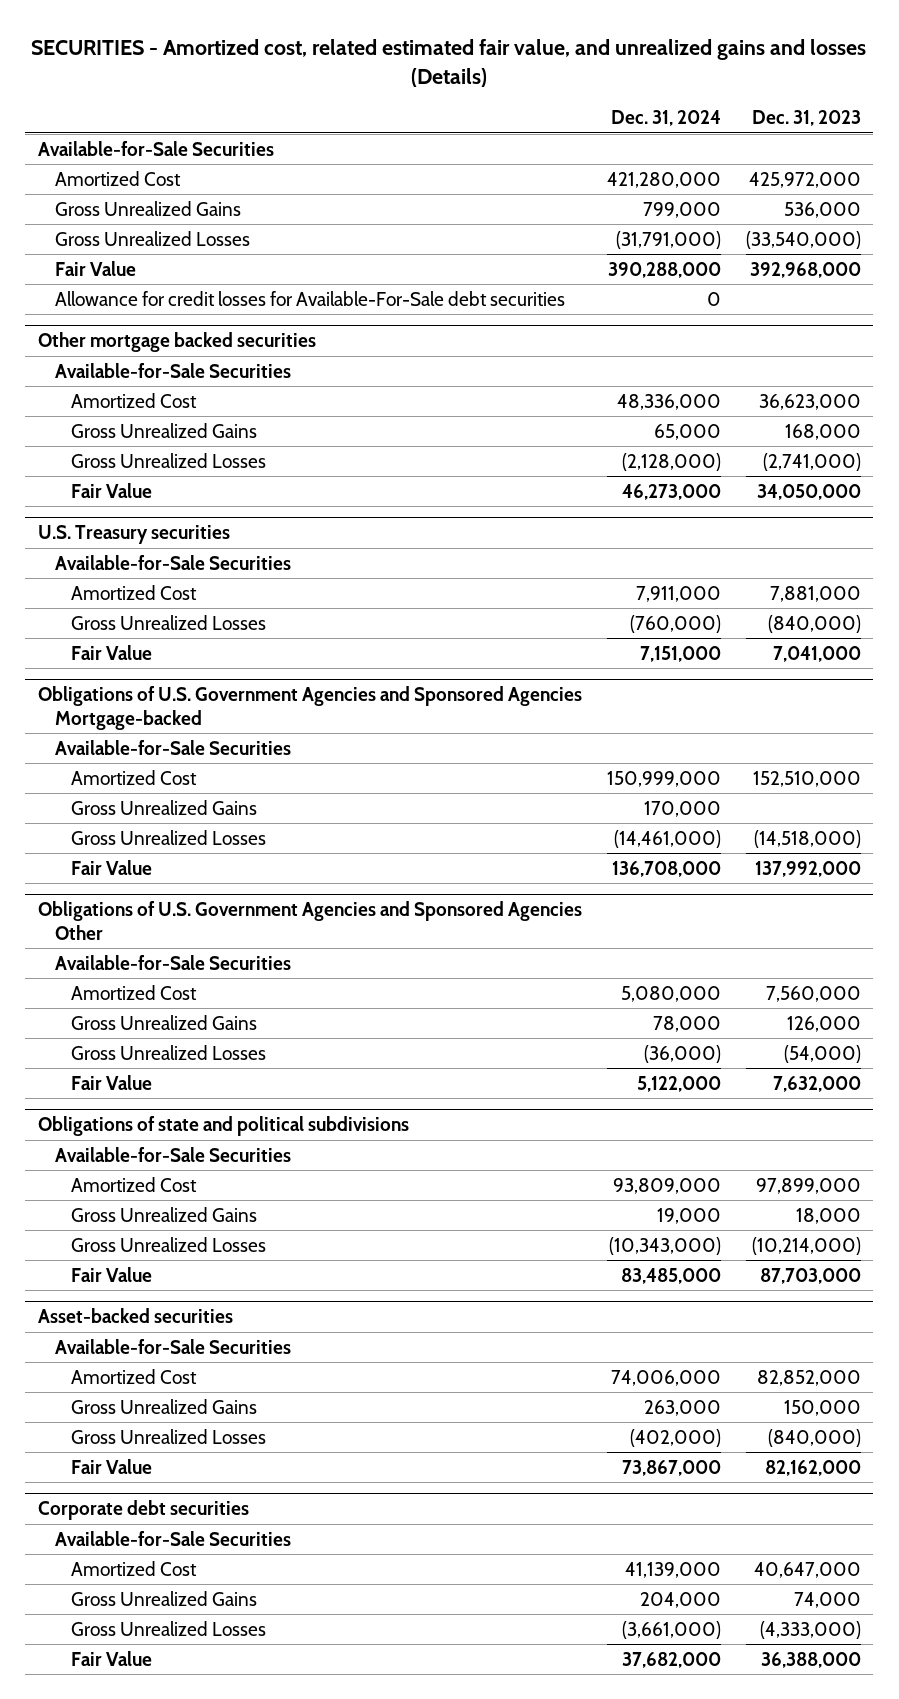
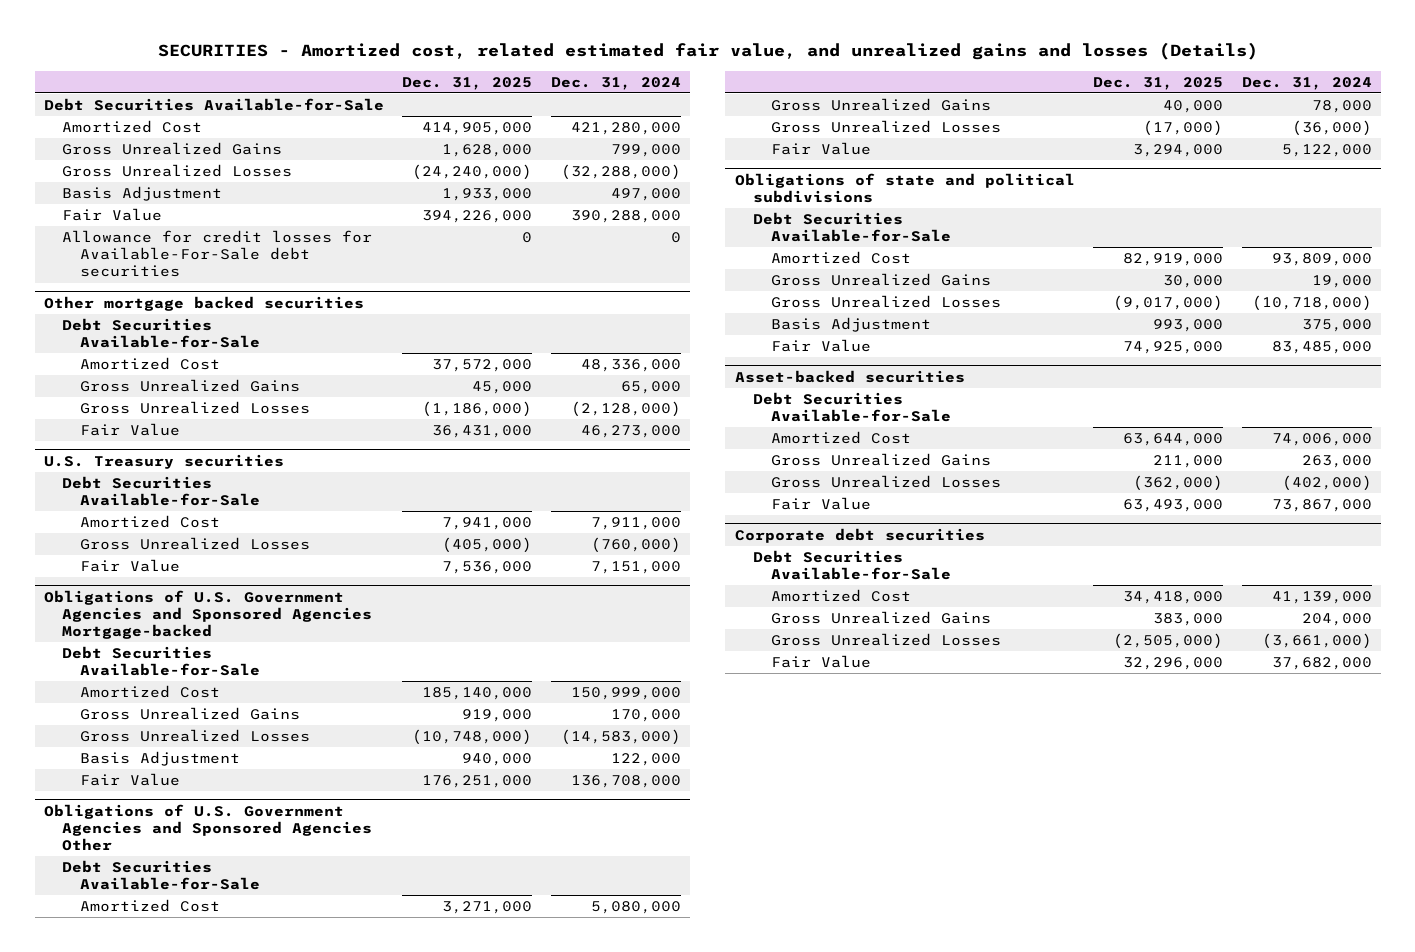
[751,110,861,127] Dec. 31, 2023 -> none
none -> [402,76,533,90] Dec. 31, 2025
[37,140,274,156] Available-for-Sale Securities -> [43,98,384,112] Debt Securities Available-for-Sale
[615,230,721,249] (31,791,000) -> [560,164,681,181] (32,288,000)
none -> [62,186,223,202] Basis Adjustment
[54,362,291,378] Available-for-Sale Securities -> [62,318,261,349] Debt Securities Available-for-Sale
[54,554,291,570] Available-for-Sale Securities -> [62,476,261,507] Debt Securities Available-for-Sale
[54,739,291,755] Available-for-Sale Securities -> [62,646,261,677] Debt Securities Available-for-Sale
[613,829,721,848] (14,461,000) -> [560,729,681,746] (14,583,000)
none -> [80,751,241,767] Basis Adjustment
[54,954,291,970] Available-for-Sale Securities -> [62,860,261,891] Debt Securities Available-for-Sale
[54,1146,291,1162] Available-for-Sale Securities -> [752,212,952,243] Debt Securities Available-for-Sale
[608,1236,721,1255] (10,343,000) -> [1251,295,1372,312] (10,718,000)
none -> [771,317,932,333] Basis Adjustment
[54,1338,291,1354] Available-for-Sale Securities -> [752,392,952,423] Debt Securities Available-for-Sale
[54,1530,291,1546] Available-for-Sale Securities -> [752,550,952,581] Debt Securities Available-for-Sale

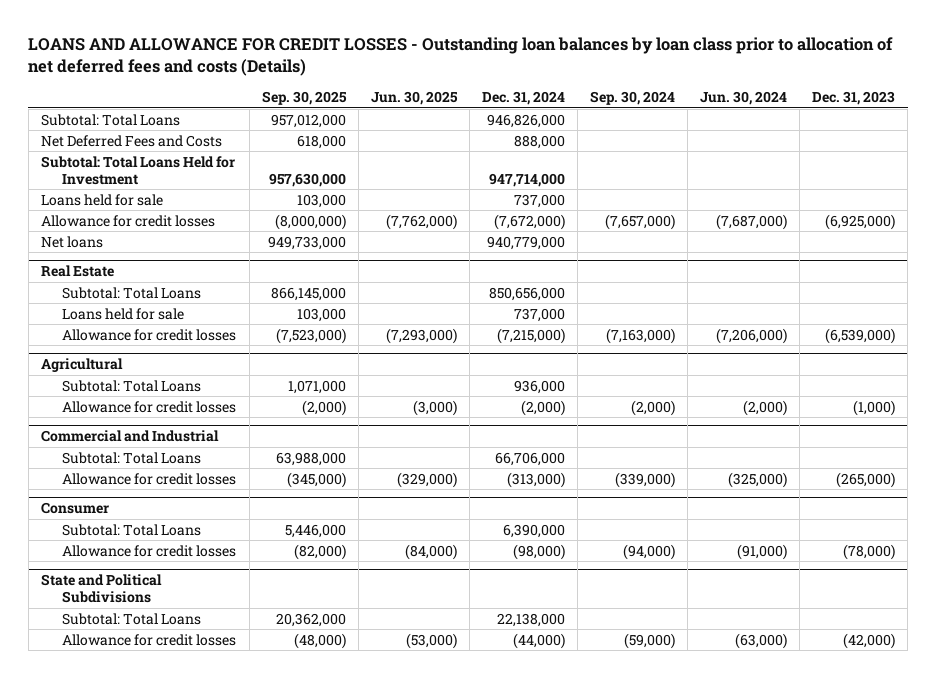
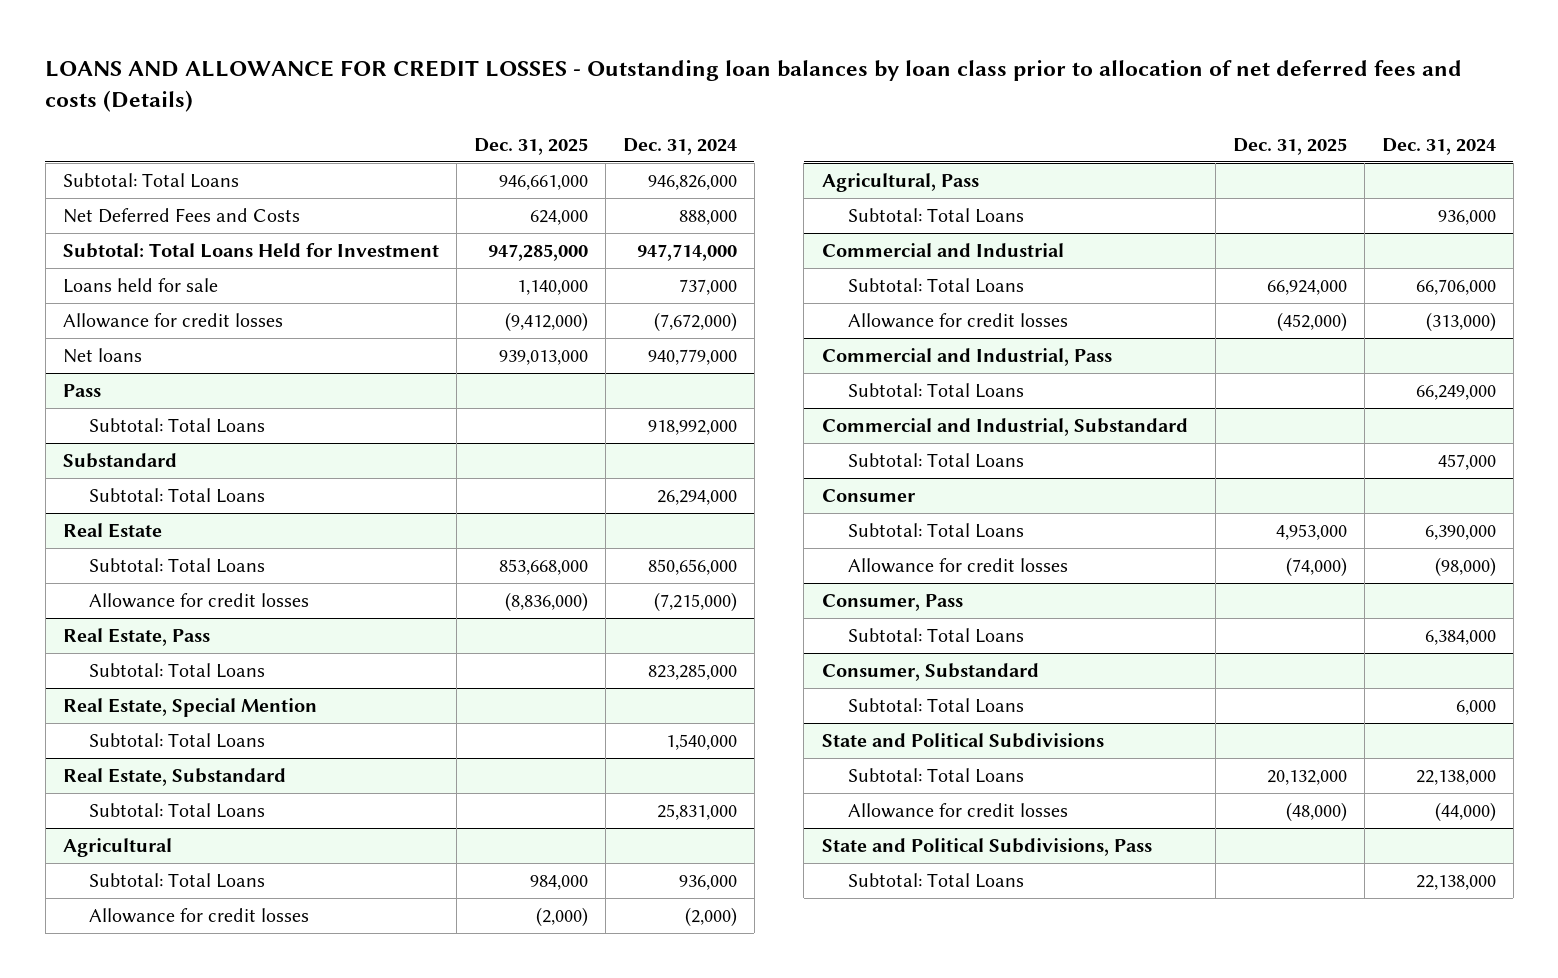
[261,91,347,106] Sep. 30, 2025 -> none
[370,91,458,106] Jun. 30, 2025 -> none
[589,91,675,106] Sep. 30, 2024 -> none
[700,91,788,106] Jun. 30, 2024 -> none
[812,91,896,106] Dec. 31, 2023 -> none
none -> [473,137,588,155] Dec. 31, 2025
none -> [62,383,101,397] Pass
none -> [89,417,266,433] Subtotal: Total Loans
none -> [62,452,177,468] Substandard
none -> [89,487,266,503] Subtotal: Total Loans
[62,307,185,320] Loans held for sale -> none
none -> [62,627,210,646] Real Estate, Pass
none -> [89,662,266,678] Subtotal: Total Loans
none -> [62,697,317,717] Real Estate, Special Mention
none -> [89,732,266,748] Subtotal: Total Loans
none -> [62,767,286,786] Real Estate, Substandard
none -> [89,802,266,818] Subtotal: Total Loans
none -> [821,172,979,192] Agricultural, Pass
none -> [848,207,1025,223] Subtotal: Total Loans
none -> [821,347,1112,366] Commercial and Industrial, Pass
none -> [848,382,1025,398] Subtotal: Total Loans
none -> [821,417,1188,436] Commercial and Industrial, Substandard
none -> [848,452,1025,468] Subtotal: Total Loans
none -> [821,593,963,611] Consumer, Pass
none -> [848,627,1025,643] Subtotal: Total Loans
none -> [821,662,1039,681] Consumer, Substandard
none -> [848,697,1025,713] Subtotal: Total Loans
none -> [821,837,1152,856] State and Political Subdivisions, Pass
none -> [848,872,1025,888] Subtotal: Total Loans

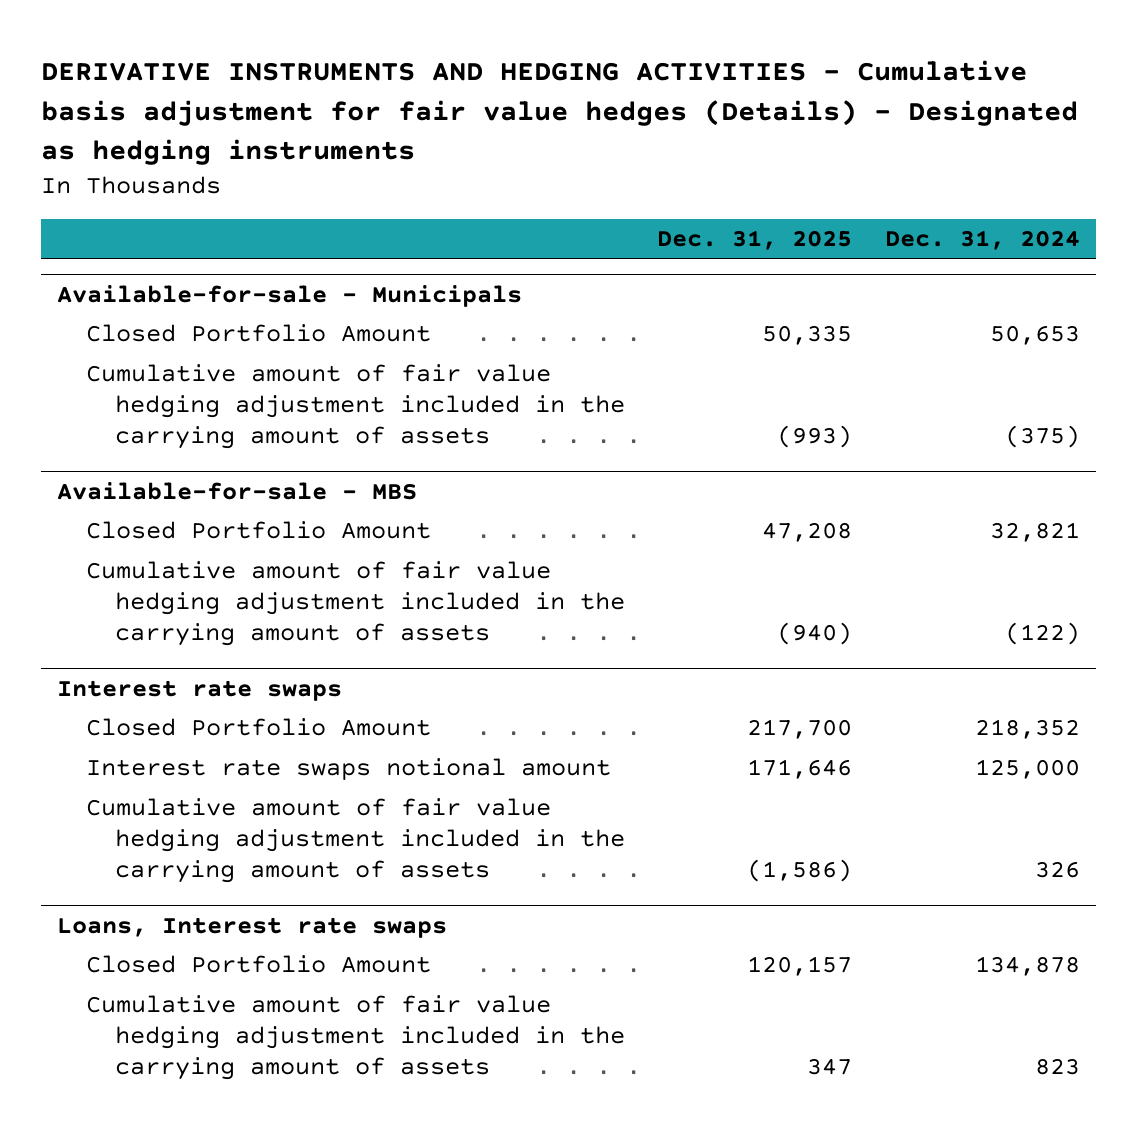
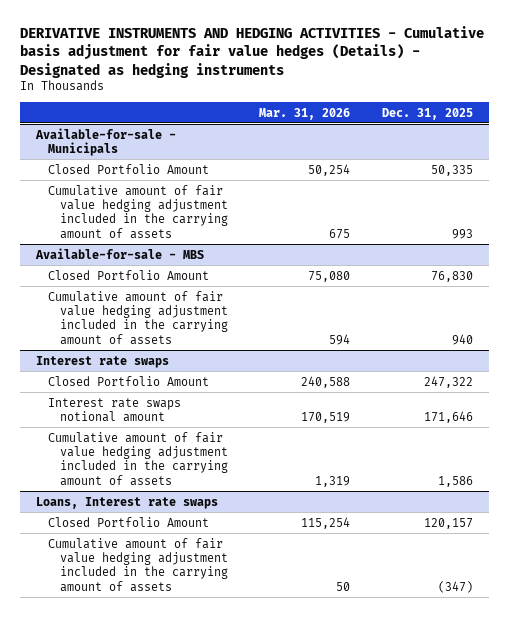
[884,229,1080,250] Dec. 31, 2024 -> none
none -> [259,107,351,120] Mar. 31, 2026
[777,425,853,449] (993) -> [452,228,474,239] 993
[762,522,853,543] 47,208 -> [431,270,474,282] 76,830
[777,622,853,646] (940) -> [452,333,474,345] 940
[747,719,853,740] 217,700 -> [424,375,474,388] 247,322
[747,859,853,883] (1,586) -> [438,475,474,487] 1,586
[807,1058,853,1076] 347 -> [438,580,474,593] (347)

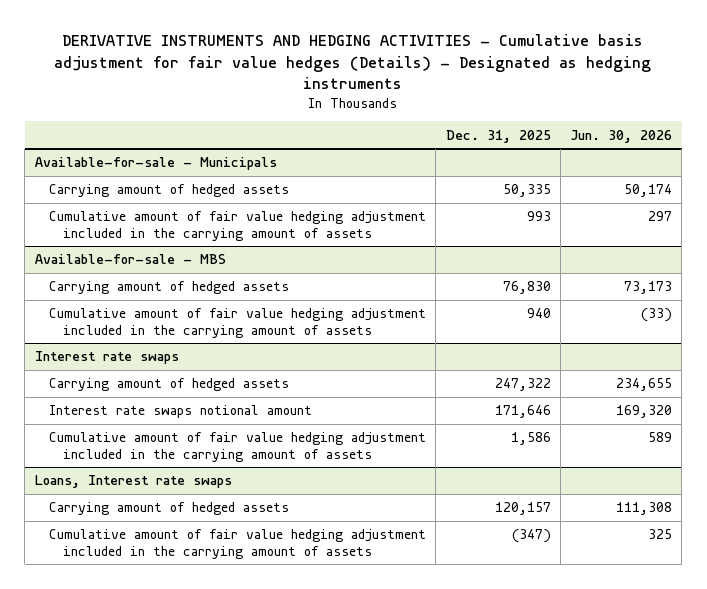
[259,107,351,120] Mar. 31, 2026 -> none
none -> [570,129,673,143] Jun. 30, 2026
[47,163,209,174] Closed Portfolio Amount -> [49,184,290,198] Carrying amount of hedged assets
[47,269,209,280] Closed Portfolio Amount -> [49,281,290,295] Carrying amount of hedged assets
[47,375,209,386] Closed Portfolio Amount -> [49,378,290,392] Carrying amount of hedged assets
[47,516,209,527] Closed Portfolio Amount -> [49,502,290,516] Carrying amount of hedged assets

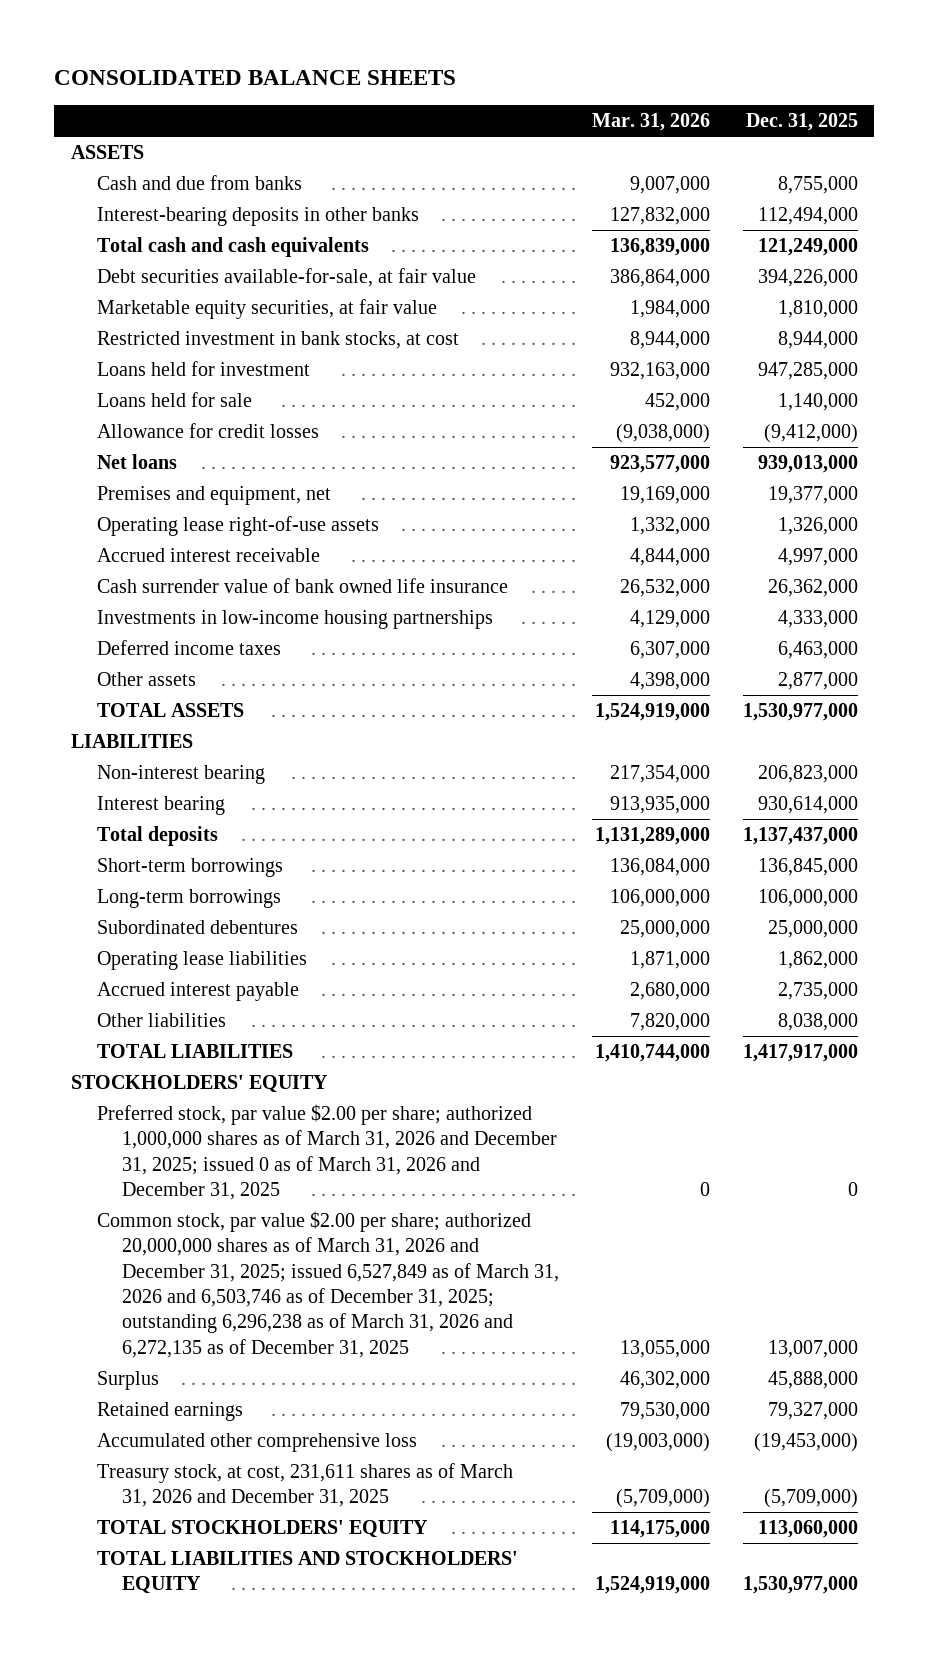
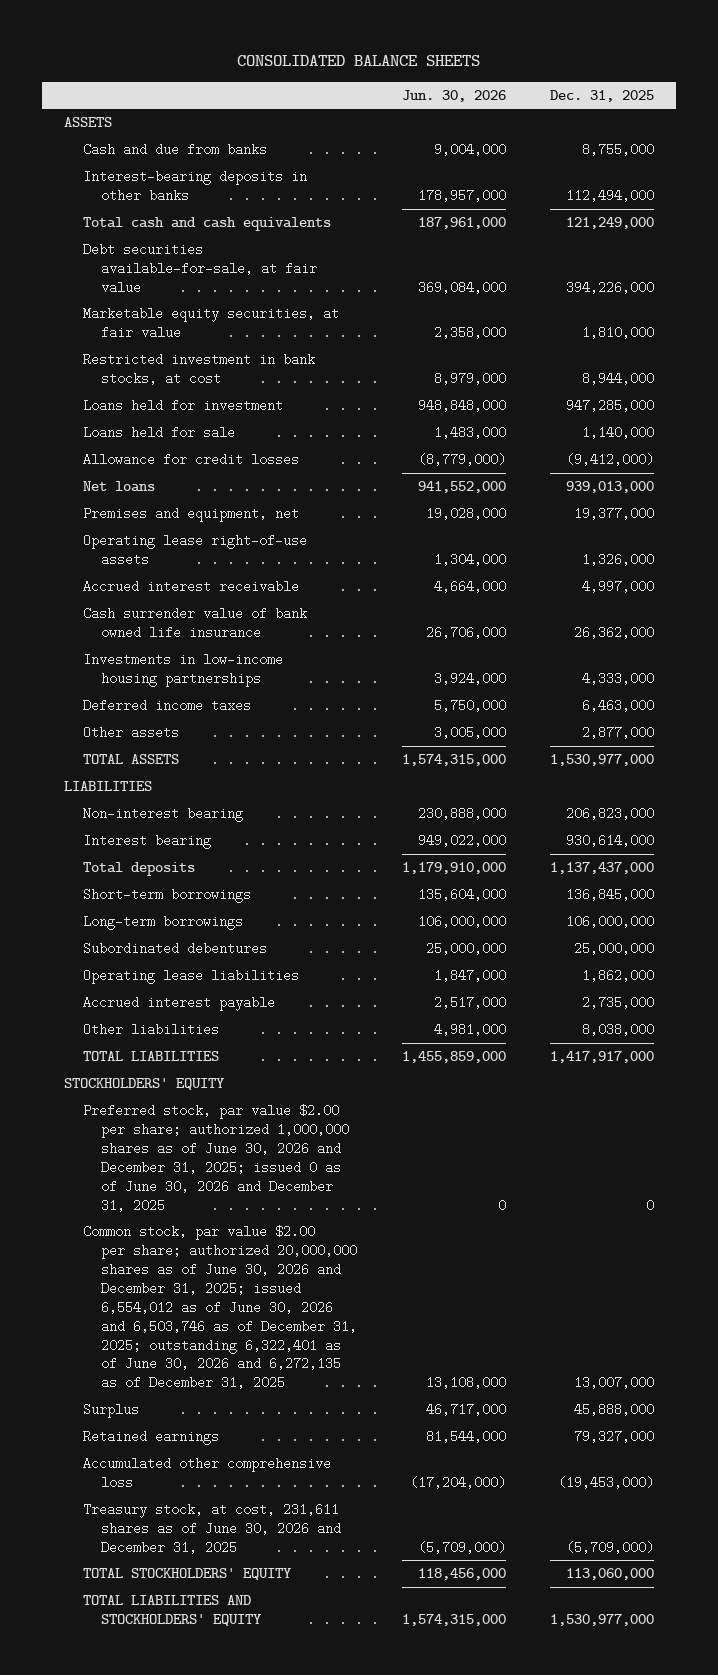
[591,113,710,132] Mar. 31, 2026 -> none
none -> [401,89,506,102] Jun. 30, 2026
[96,1103,558,1200] Preferred stock, par value $2.00 per share; authorized 1,000,000 shares as of March 31, 2026 and December 31, 2025; issued 0 as of March 31, 2026 and December 31, 2025 -> [82,1104,350,1212] Preferred stock, par value $2.00 per share; authorized 1,000,000 shares as of June 30, 2026 and December 31, 2025; issued 0 as of June 30, 2026 and December 31, 2025
[96,1210,560,1358] Common stock, par value $2.00 per share; authorized 20,000,000 shares as of March 31, 2026 and December 31, 2025; issued 6,527,849 as of March 31, 2026 and 6,503,746 as of December 31, 2025; outstanding 6,296,238 as of March 31, 2026 and 6,272,135 as of December 31, 2025 -> [82,1225,358,1390] Common stock, par value $2.00 per share; authorized 20,000,000 shares as of June 30, 2026 and December 31, 2025; issued 6,554,012 as of June 30, 2026 and 6,503,746 as of December 31, 2025; outstanding 6,322,401 as of June 30, 2026 and 6,272,135 as of December 31, 2025
[96,1462,513,1508] Treasury stock, at cost, 231,611 shares as of March 31, 2026 and December 31, 2025 -> [82,1503,342,1554] Treasury stock, at cost, 231,611 shares as of June 30, 2026 and December 31, 2025

